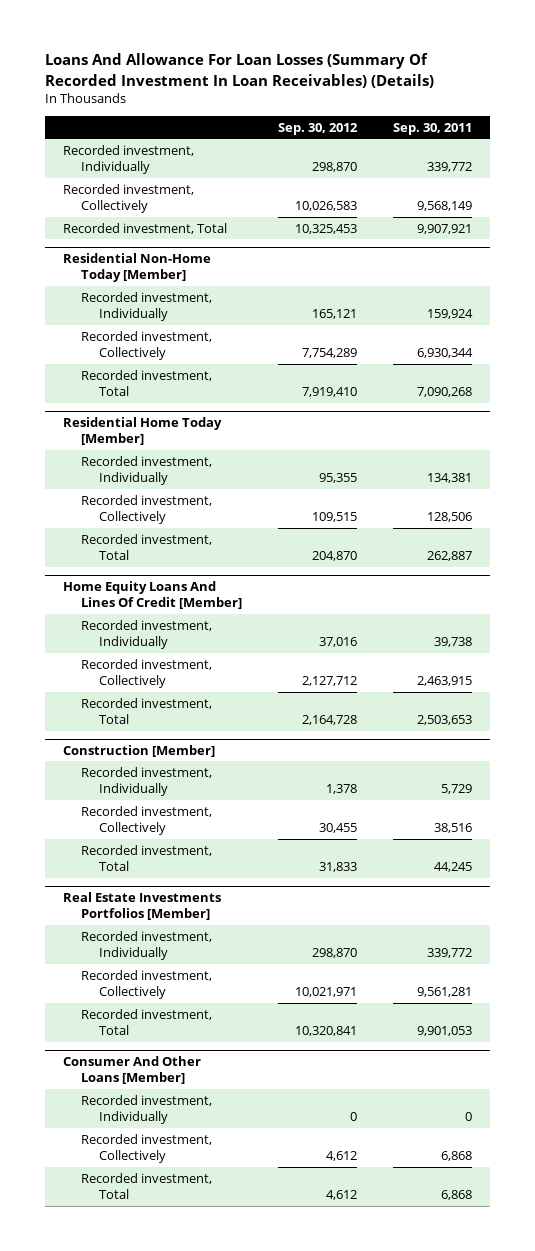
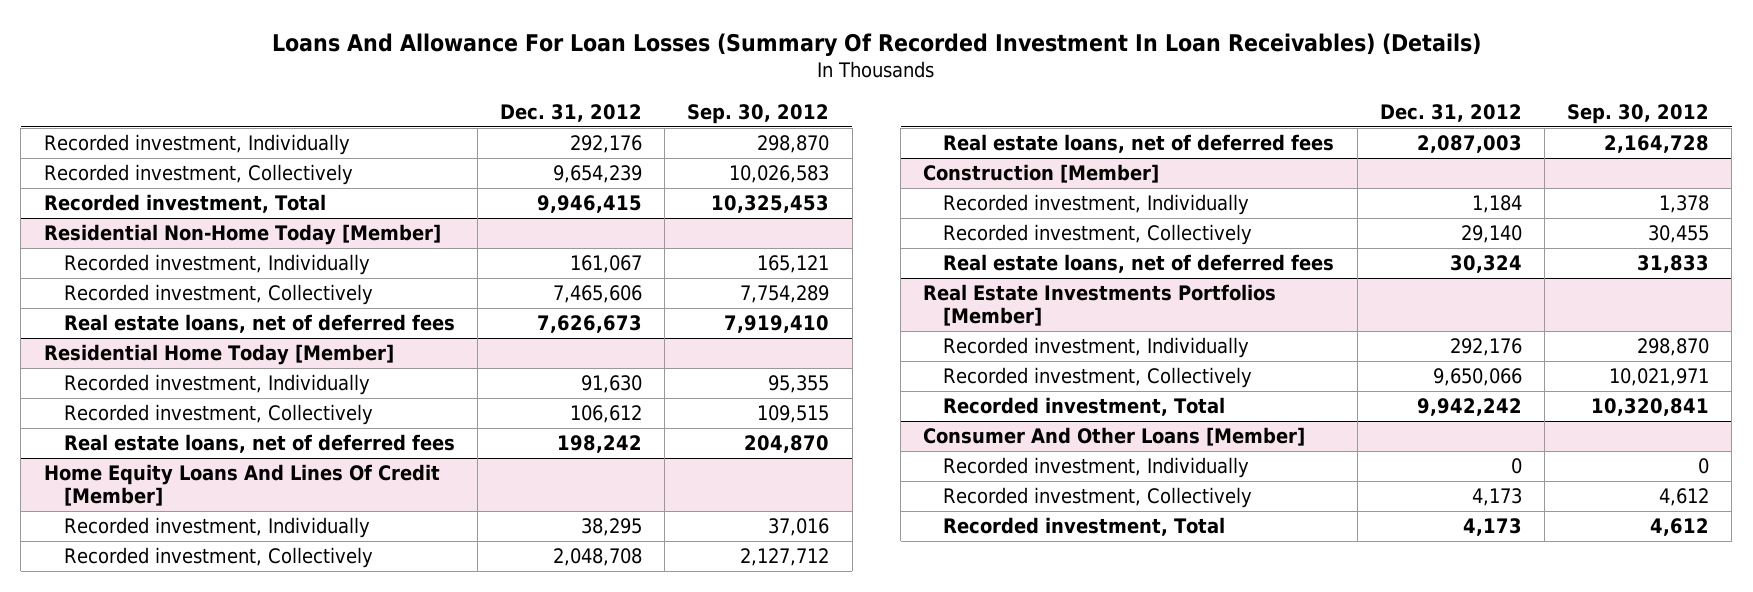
[392,122,472,135] Sep. 30, 2011 -> none
none -> [500,103,643,122] Dec. 31, 2012
[81,369,213,397] Recorded investment, Total -> [63,314,455,334] Real estate loans, net of deferred fees
[81,533,213,561] Recorded investment, Total -> [63,434,455,454] Real estate loans, net of deferred fees
[81,697,213,725] Recorded investment, Total -> [943,134,1335,154] Real estate loans, net of deferred fees
[81,844,213,872] Recorded investment, Total -> [943,254,1335,274] Real estate loans, net of deferred fees

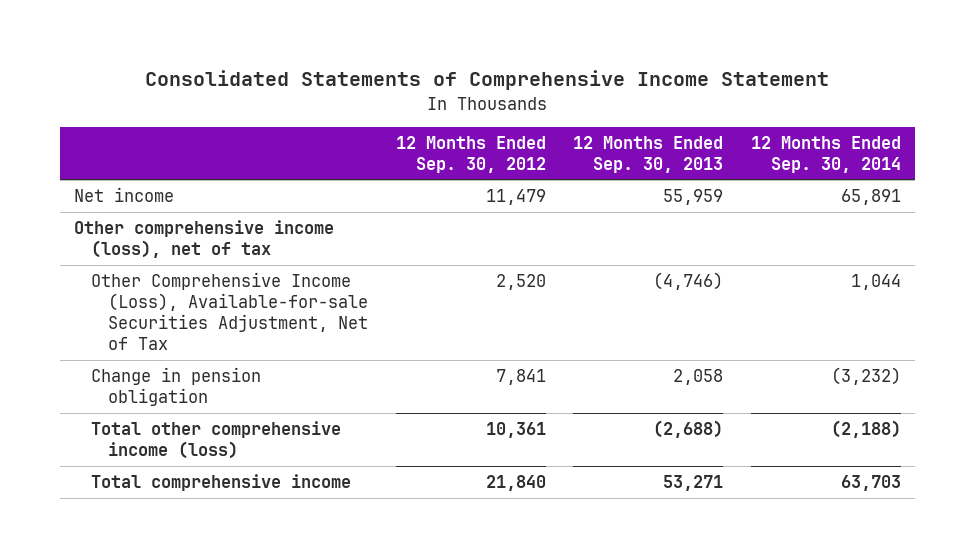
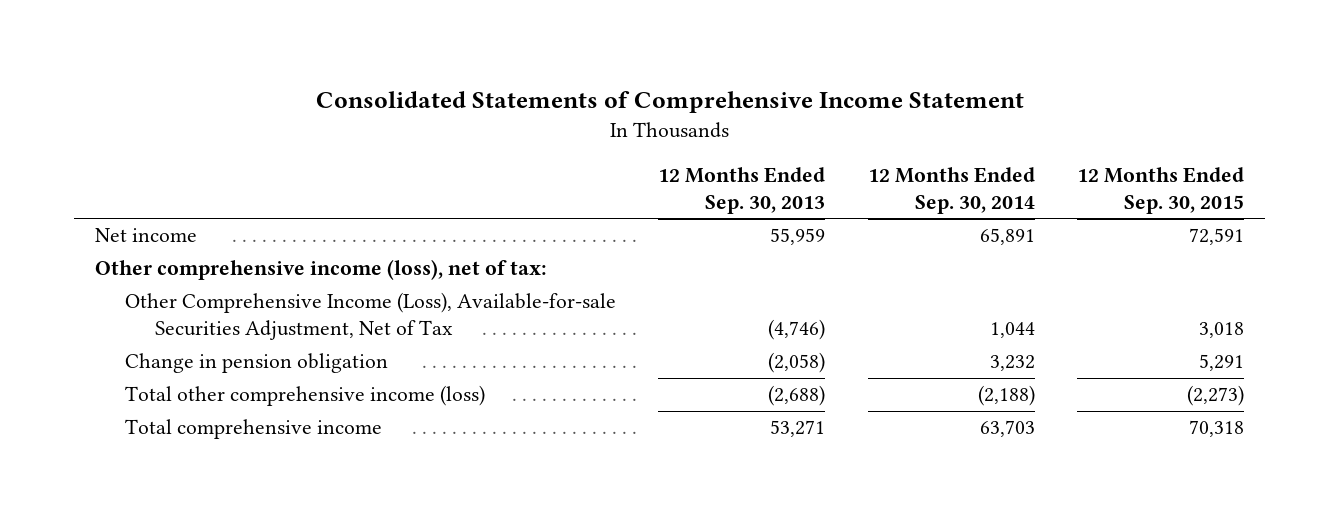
[395,135,546,173] 12 Months Ended Sep. 30, 2012 -> none
none -> [1077,167,1245,215] 12 Months Ended Sep. 30, 2015
[73,220,334,259] Other comprehensive income (loss), net of tax -> [95,259,548,281] Other comprehensive income (loss), net of tax:
[673,369,724,386] 2,058 -> [768,352,826,374] (2,058)
[830,367,901,386] (3,232) -> [989,355,1035,372] 3,232

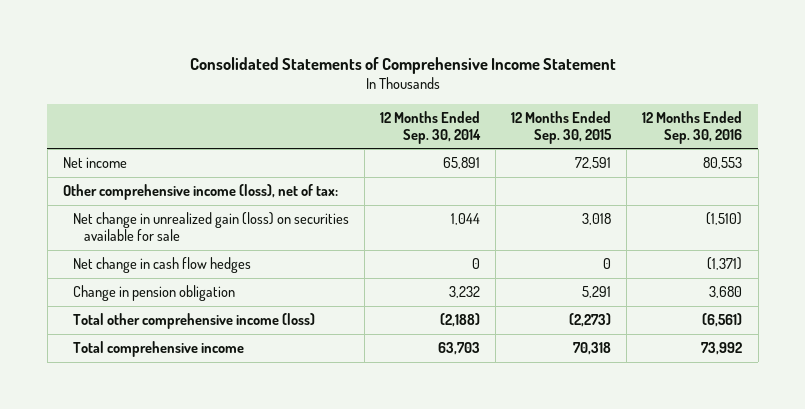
[658,167,826,215] 12 Months Ended Sep. 30, 2013 -> none
none -> [642,110,743,144] 12 Months Ended Sep. 30, 2016
[124,292,616,341] Other Comprehensive Income (Loss), Available-for-sale Securities Adjustment, Net of Tax -> [73,212,350,241] Net change in unrealized gain (loss) on securities available for sale
none -> [73,257,252,274] Net change in cash flow hedges

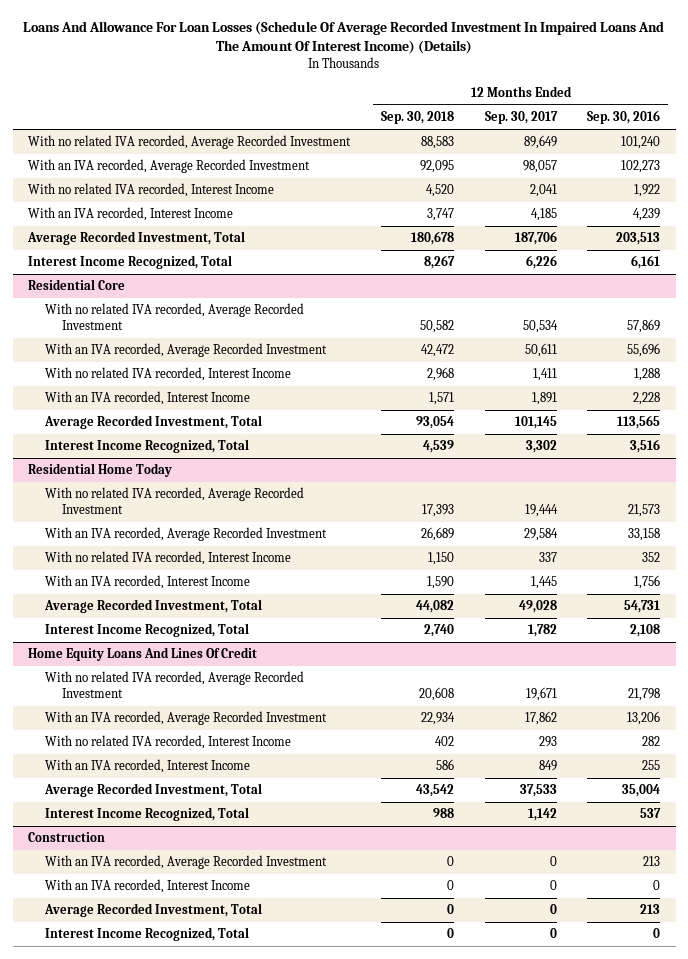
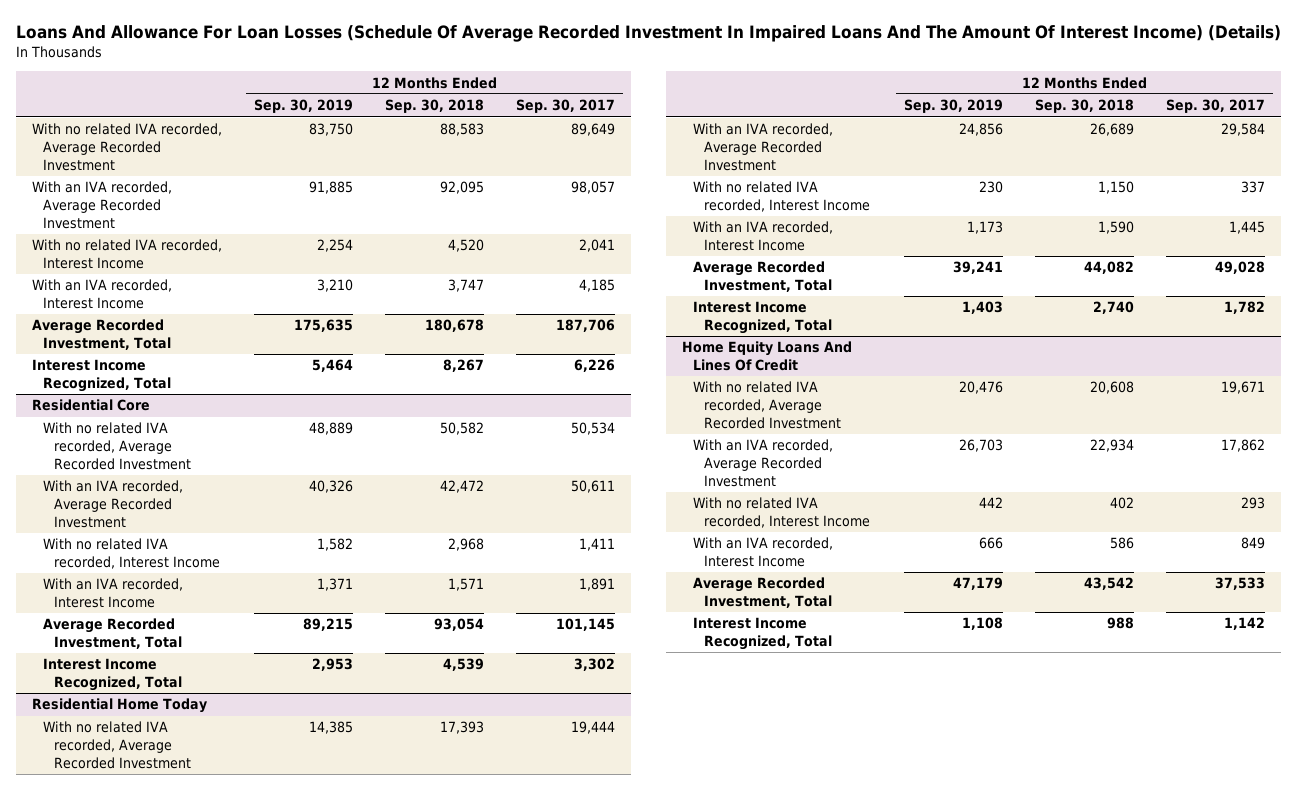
[587,110,661,125] Sep. 30, 2016 -> none
none -> [254,99,354,114] Sep. 30, 2019
[28,832,106,843] Construction -> none
[44,855,327,870] With an IVA recorded, Average Recorded Investment -> none
[44,879,250,894] With an IVA recorded, Interest Income -> none
[43,903,262,918] Average Recorded Investment, Total -> none
[44,927,249,942] Interest Income Recognized, Total -> none

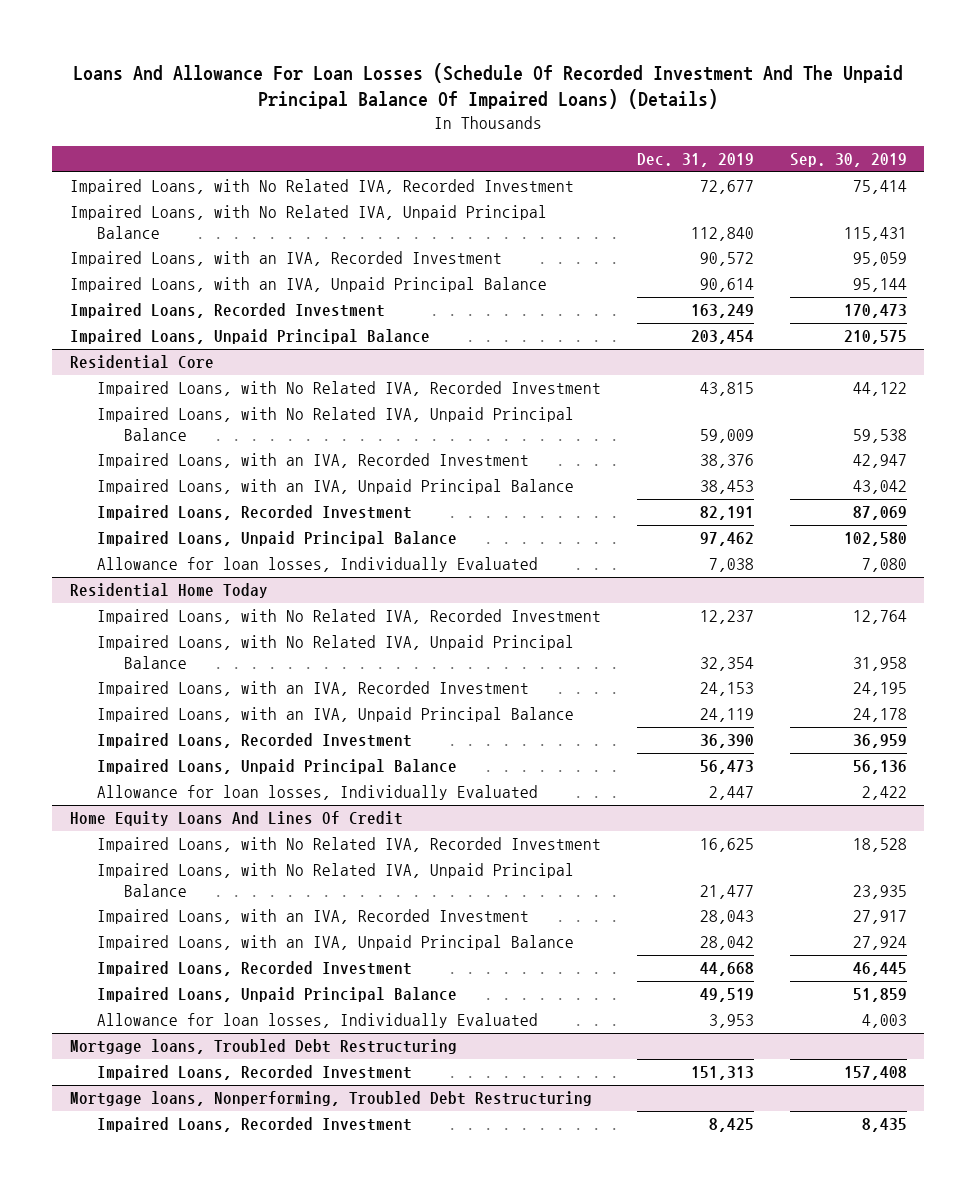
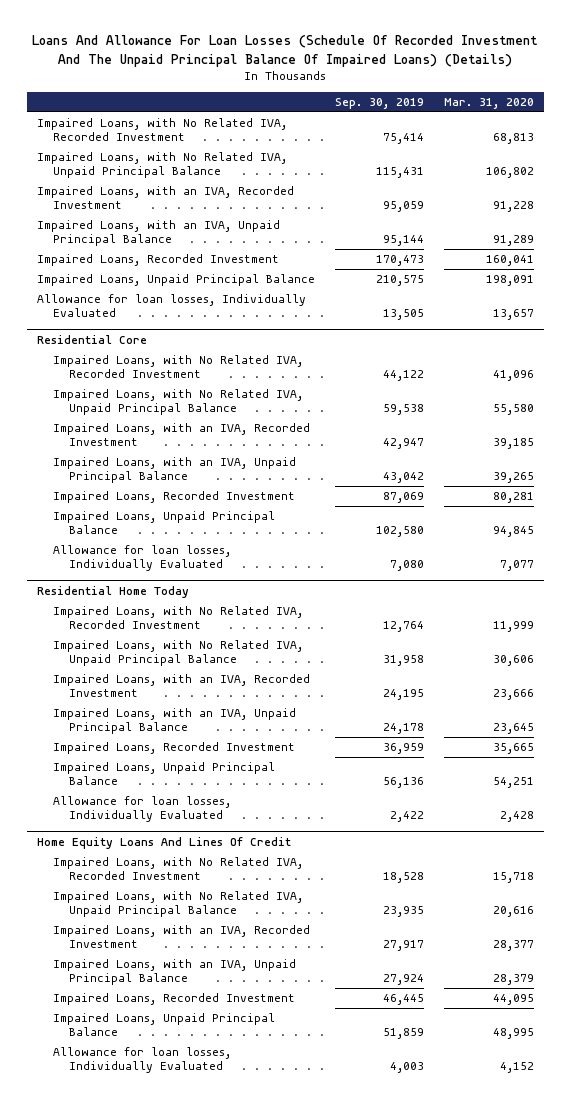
[636,153,754,168] Dec. 31, 2019 -> none
none -> [443,97,534,109] Mar. 31, 2020
none -> [37,294,307,317] Allowance for loan losses, Individually Evaluated
[70,1039,458,1055] Mortgage loans, Troubled Debt Restructuring -> none
[97,1065,413,1081] Impaired Loans, Recorded Investment -> none
[70,1091,593,1107] Mortgage loans, Nonperforming, Troubled Debt Restructuring -> none
[97,1117,413,1133] Impaired Loans, Recorded Investment -> none

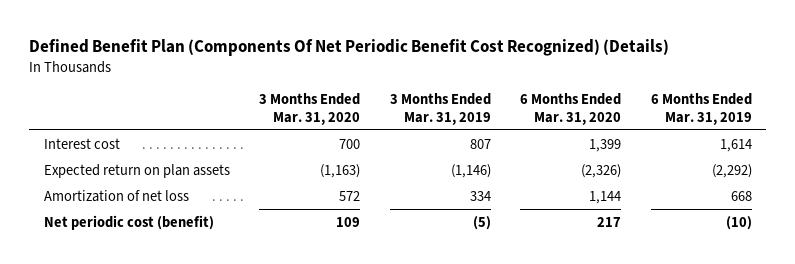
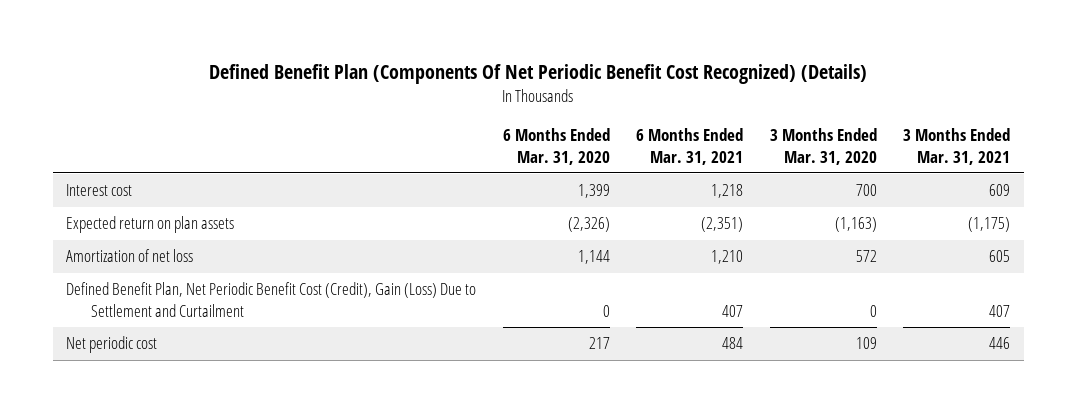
[389,92,491,125] 3 Months Ended Mar. 31, 2019 -> none
[650,92,752,125] 6 Months Ended Mar. 31, 2019 -> none
none -> [636,128,744,165] 6 Months Ended Mar. 31, 2021
none -> [903,128,1011,165] 3 Months Ended Mar. 31, 2021
none -> [66,282,477,317] Defined Benefit Plan, Net Periodic Benefit Cost (Credit), Gain (Loss) Due to Settlement and Curtailment
[43,214,214,230] Net periodic cost (benefit) -> [66,336,158,354] Net periodic cost

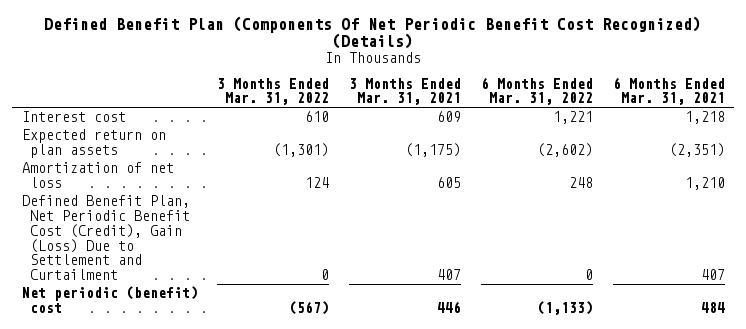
[502,128,610,165] 6 Months Ended Mar. 31, 2020 -> none
[769,128,877,165] 3 Months Ended Mar. 31, 2020 -> none
none -> [217,77,330,106] 3 Months Ended Mar. 31, 2022
none -> [480,76,593,106] 6 Months Ended Mar. 31, 2022
[66,336,158,354] Net periodic cost -> [21,286,198,314] Net periodic (benefit) cost

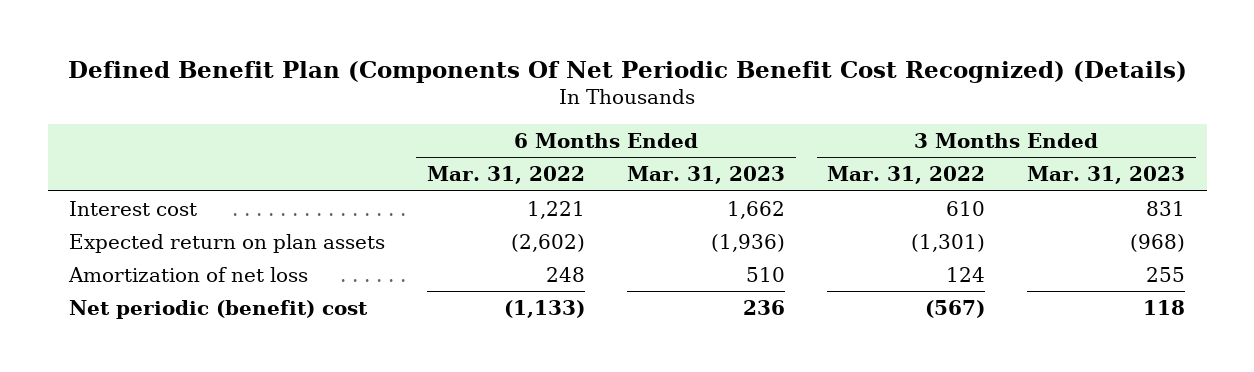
[349,77,462,106] 3 Months Ended Mar. 31, 2021 -> none
[612,76,725,106] 6 Months Ended Mar. 31, 2021 -> none
none -> [627,166,786,185] Mar. 31, 2023
none -> [1027,166,1186,185] Mar. 31, 2023
[21,195,190,280] Defined Benefit Plan, Net Periodic Benefit Cost (Credit), Gain (Loss) Due to Settlement and Curtailment -> none

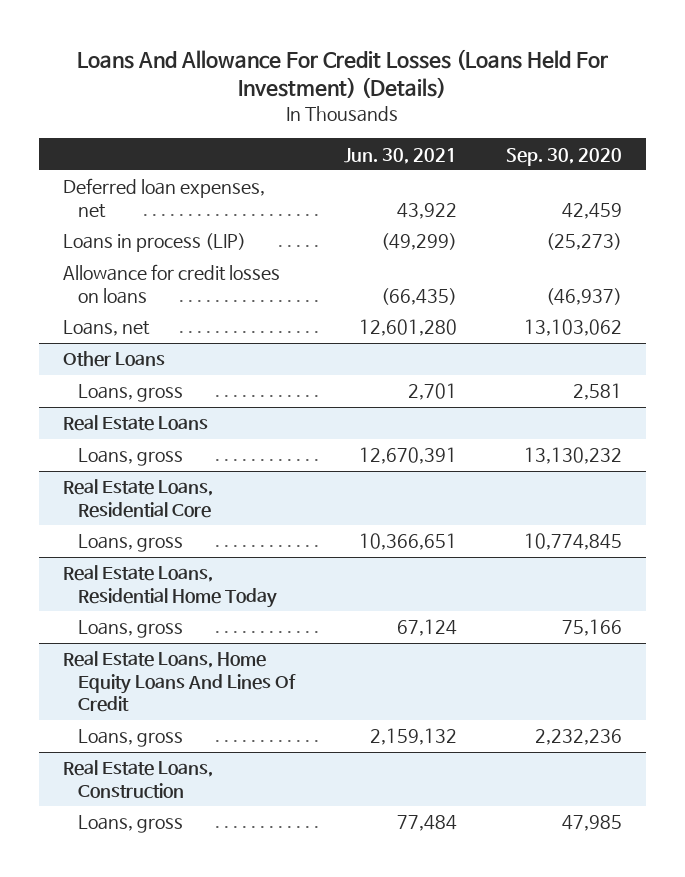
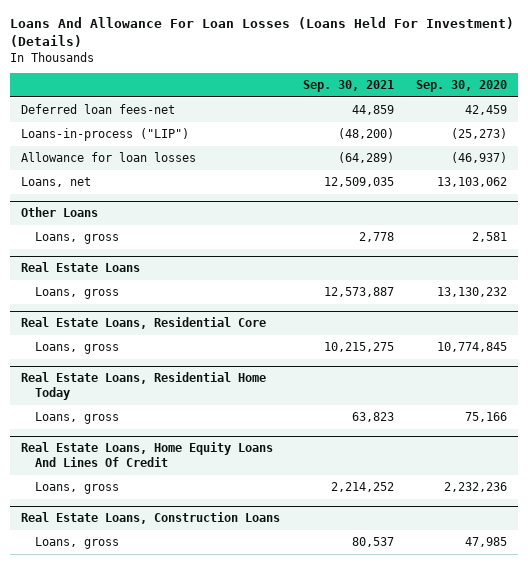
[77,49,609,99] Loans And Allowance For Credit Losses (Loans Held For Investment) (Details) -> [10,17,515,48] Loans And Allowance For Loan Losses (Loans Held For Investment) (Details)
[343,147,457,164] Jun. 30, 2021 -> none
none -> [302,80,394,93] Sep. 30, 2021
[63,178,266,218] Deferred loan expenses, net -> [21,104,176,115] Deferred loan fees-net
[63,233,247,253] Loans in process (LIP) -> [21,128,190,142] Loans-in-process ("LIP")
[63,264,281,304] Allowance for credit losses on loans -> [21,152,197,163] Allowance for loan losses
[63,760,214,799] Real Estate Loans, Construction -> [21,512,281,525] Real Estate Loans, Construction Loans

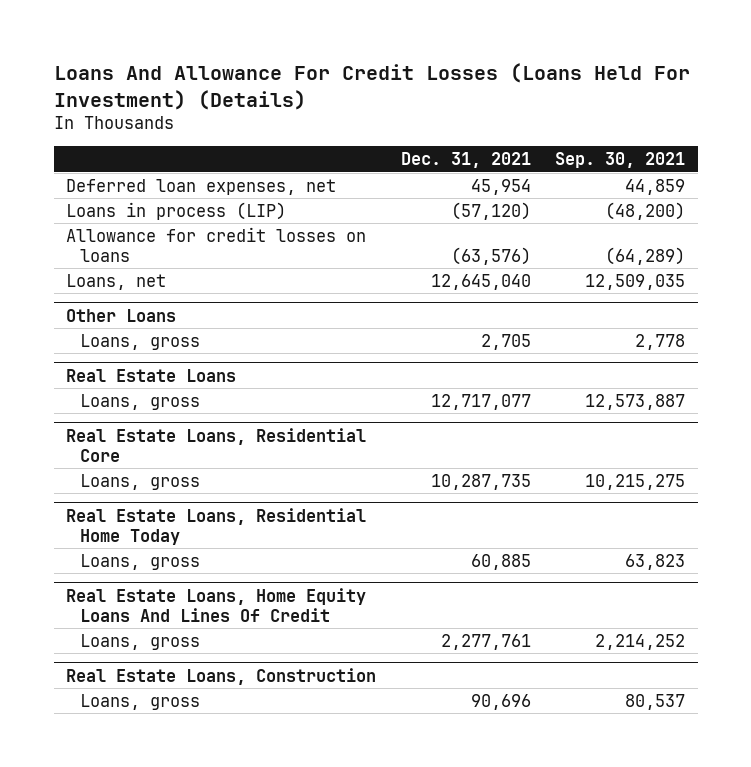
[10,17,515,48] Loans And Allowance For Loan Losses (Loans Held For Investment) (Details) -> [53,63,690,110] Loans And Allowance For Credit Losses (Loans Held For Investment) (Details)
[415,80,507,93] Sep. 30, 2020 -> none
none -> [400,152,531,169] Dec. 31, 2021
[21,104,176,115] Deferred loan fees-net -> [66,178,337,195] Deferred loan expenses, net
[21,128,190,142] Loans-in-process ("LIP") -> [66,201,287,220] Loans in process (LIP)
[21,152,197,163] Allowance for loan losses -> [66,226,367,262] Allowance for credit losses on loans
[21,512,281,525] Real Estate Loans, Construction Loans -> [66,667,377,685] Real Estate Loans, Construction

